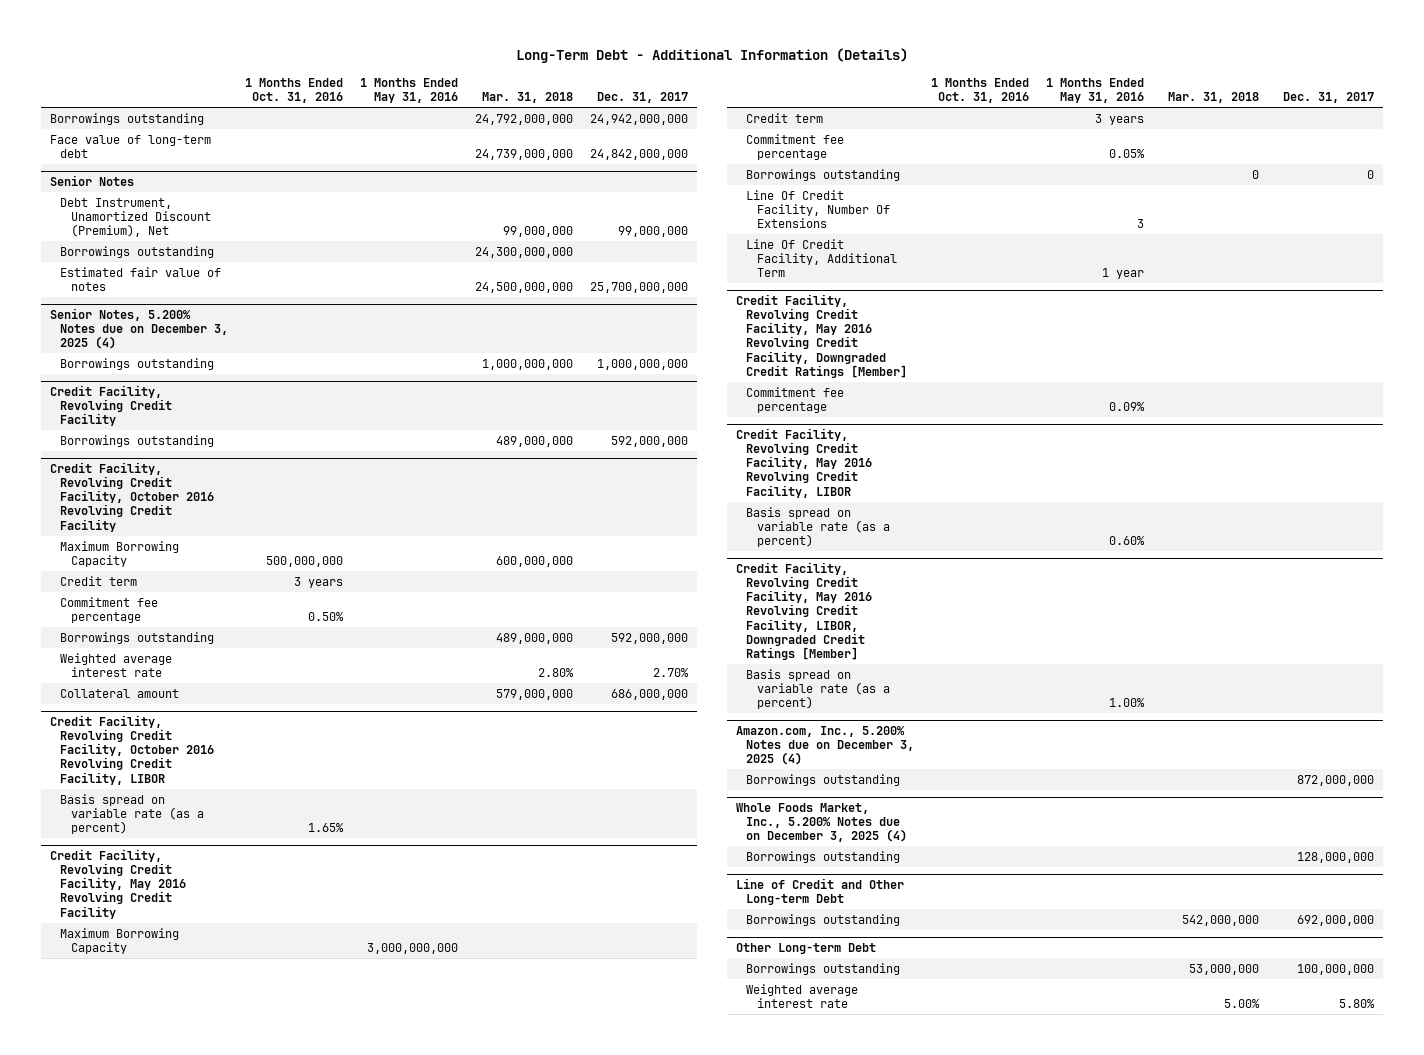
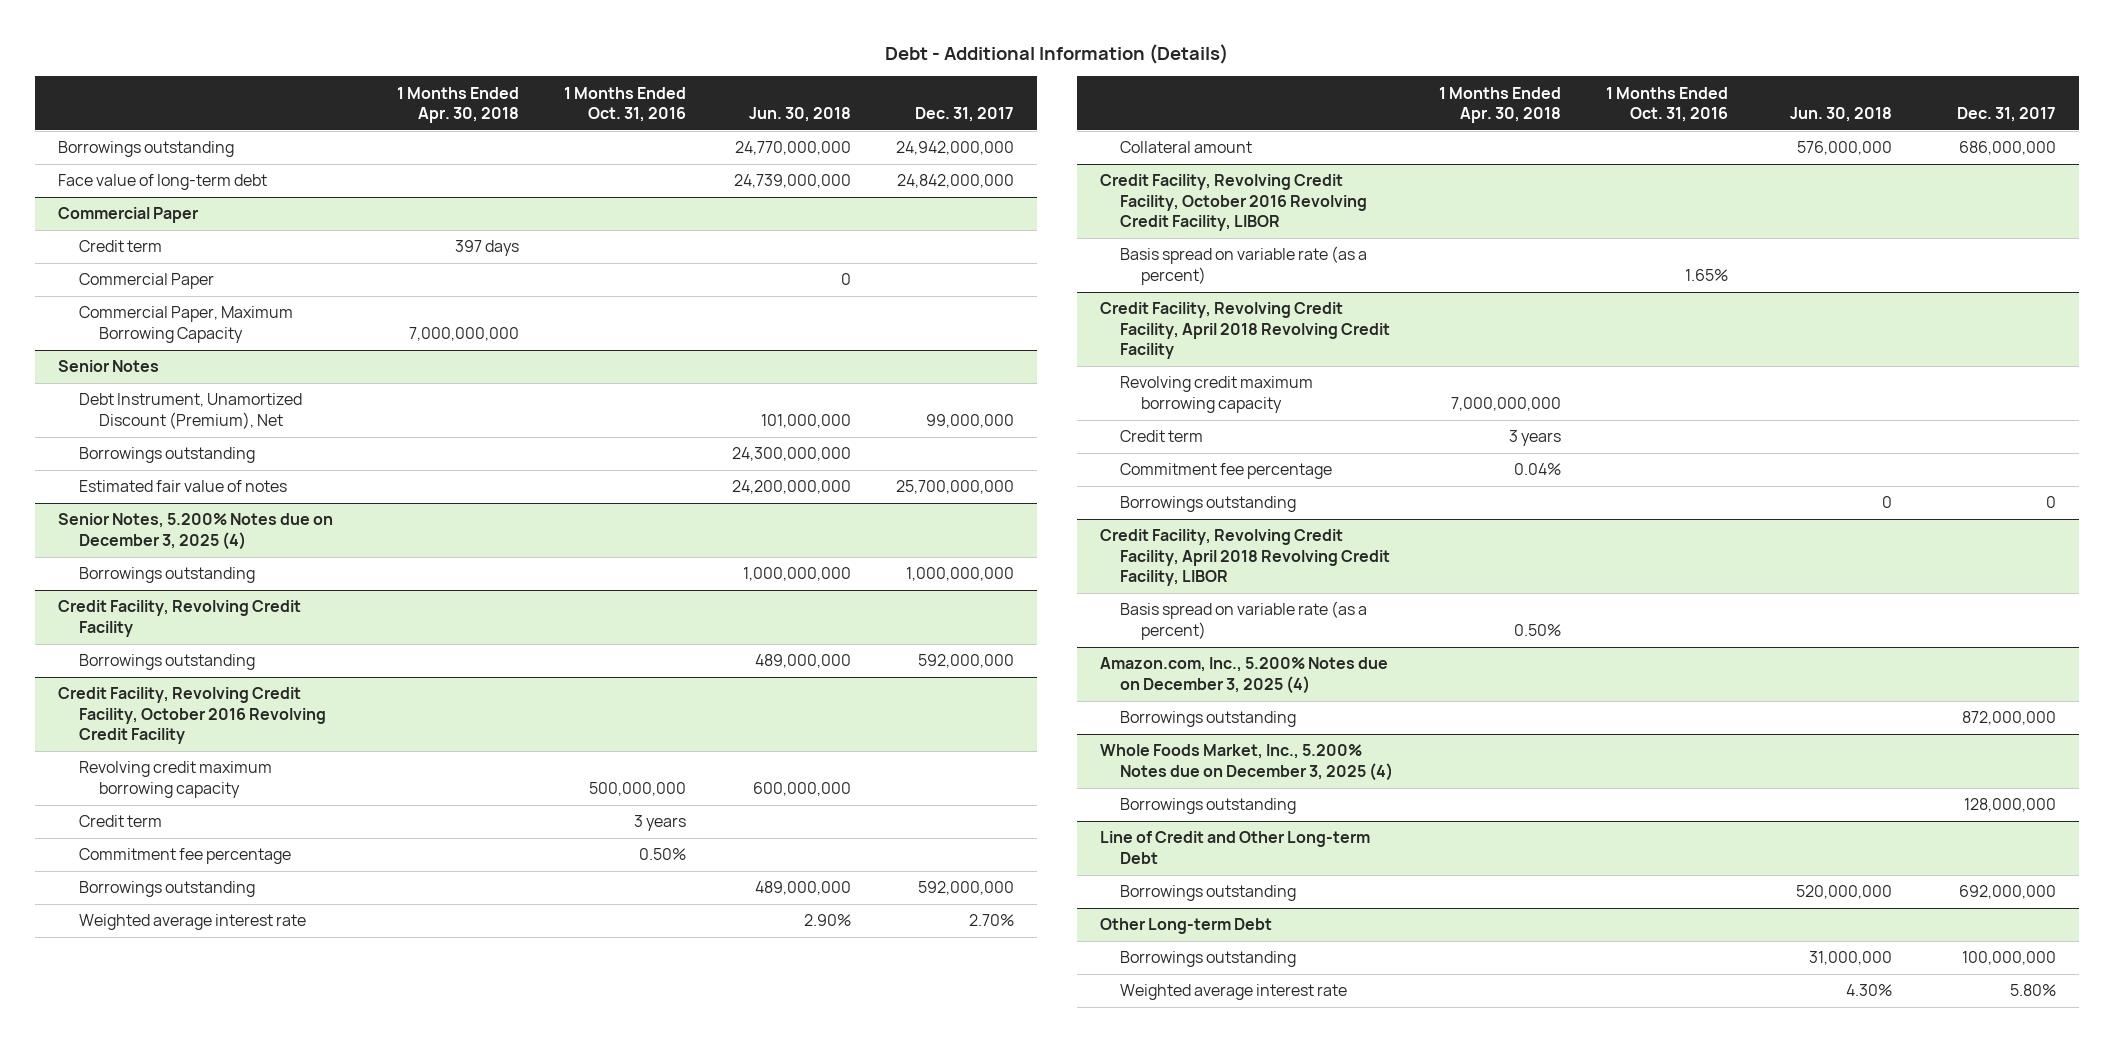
[515,48,908,64] Long-Term Debt - Additional Information (Details) -> [884,44,1228,65] Debt - Additional Information (Details)
[360,78,459,104] 1 Months Ended May 31, 2016 -> none
[482,92,574,104] Mar. 31, 2018 -> none
none -> [396,86,519,124] 1 Months Ended Apr. 30, 2018
none -> [748,107,851,123] Jun. 30, 2018
none -> [57,207,198,224] Commercial Paper
none -> [78,240,162,253] Credit term
none -> [78,273,214,290] Commercial Paper
none -> [78,306,293,343] Commercial Paper, Maximum Borrowing Capacity
[60,540,180,568] Maximum Borrowing Capacity -> [78,761,272,798] Revolving credit maximum borrowing capacity
[49,848,187,919] Credit Facility, Revolving Credit Facility, May 2016 Revolving Credit Facility -> none
[60,927,180,955] Maximum Borrowing Capacity -> none
[746,112,824,123] Credit term -> none
[746,133,845,161] Commitment fee percentage -> none
[746,168,901,181] Borrowings outstanding -> none
[746,189,890,229] Line Of Credit Facility, Number Of Extensions -> none
[746,238,897,278] Line Of Credit Facility, Additional Term -> none
[735,293,908,378] Credit Facility, Revolving Credit Facility, May 2016 Revolving Credit Facility, Downgraded Credit Ratings [Member] -> none
[746,386,845,414] Commitment fee percentage -> none
none -> [1099,302,1391,360] Credit Facility, Revolving Credit Facility, April 2018 Revolving Credit Facility
none -> [1120,376,1314,413] Revolving credit maximum borrowing capacity
none -> [1120,430,1204,443] Credit term
none -> [1120,463,1333,480] Commitment fee percentage
none -> [1120,496,1297,513] Borrowings outstanding
[735,427,873,498] Credit Facility, Revolving Credit Facility, May 2016 Revolving Credit Facility, LIBOR -> [1099,529,1391,587] Credit Facility, Revolving Credit Facility, April 2018 Revolving Credit Facility, LIBOR
[735,561,873,660] Credit Facility, Revolving Credit Facility, May 2016 Revolving Credit Facility, LIBOR, Downgraded Credit Ratings [Member] -> none
[746,668,890,710] Basis spread on variable rate (as a percent) -> none

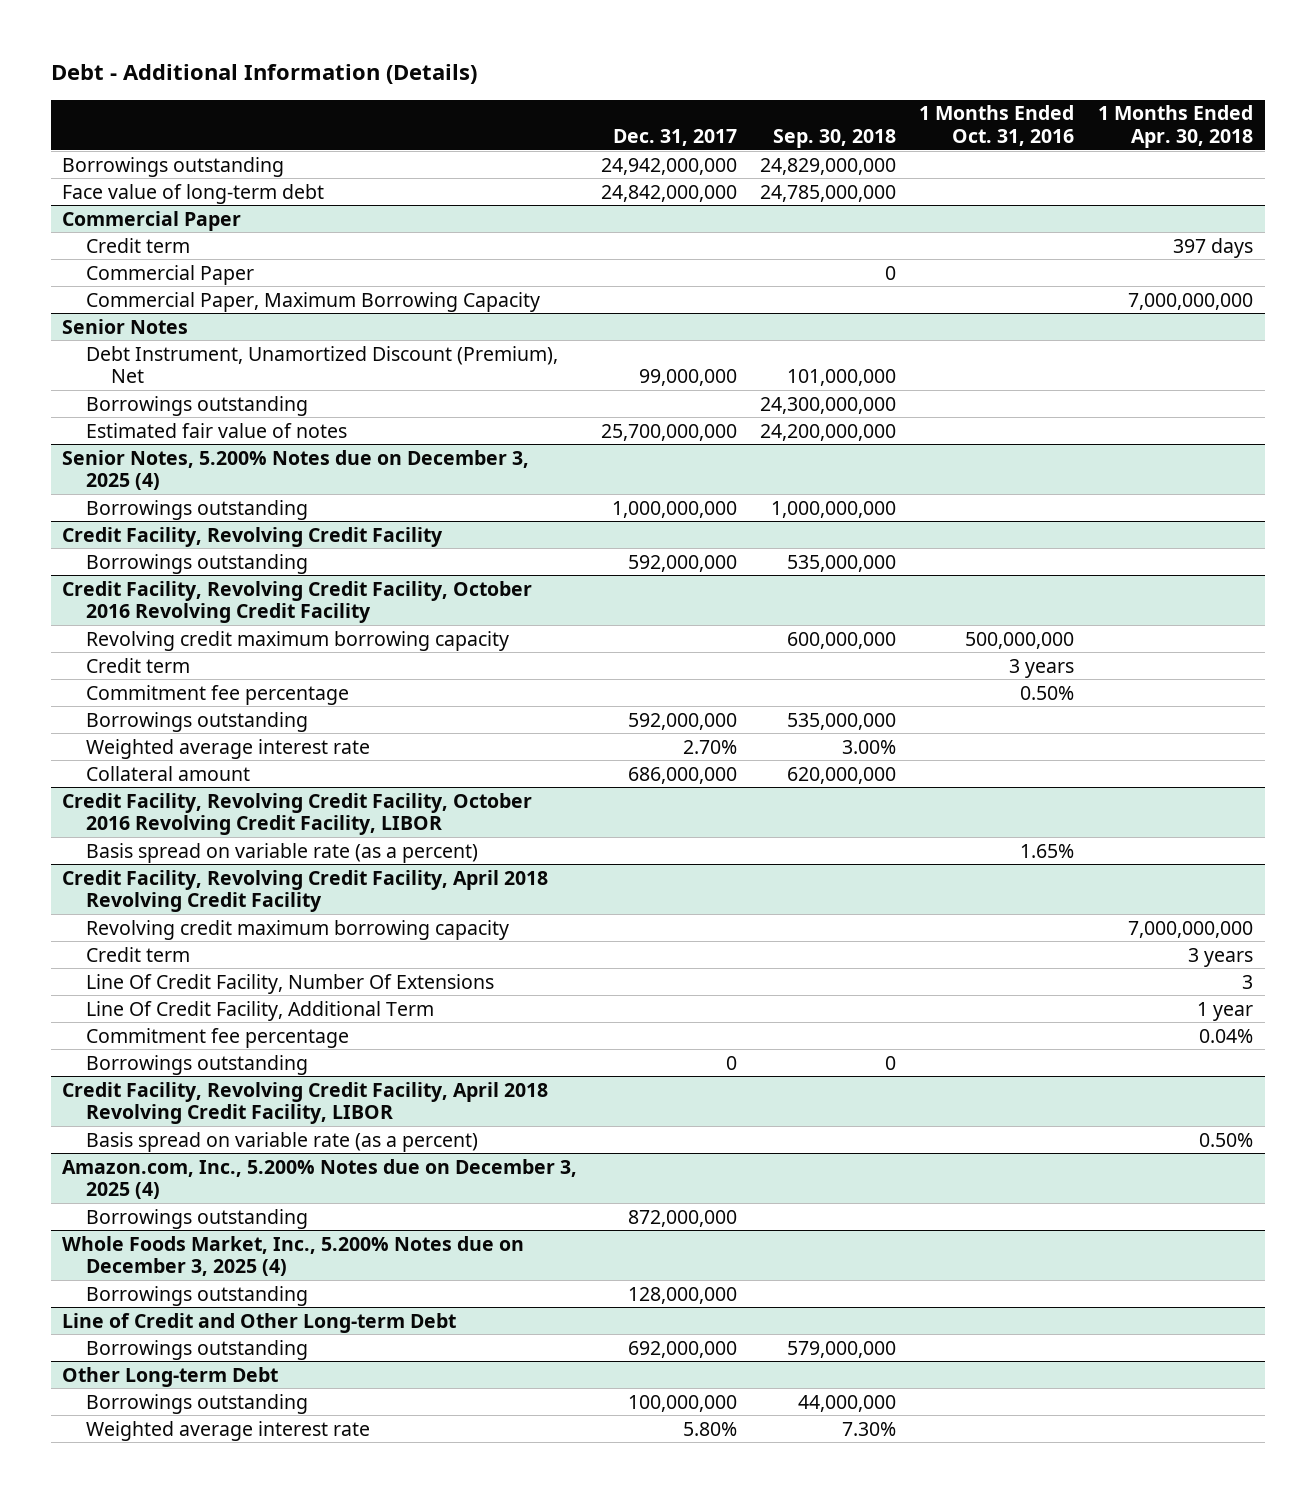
[748,107,851,123] Jun. 30, 2018 -> none
none -> [773,128,897,148] Sep. 30, 2018
none -> [86,973,495,994] Line Of Credit Facility, Number Of Extensions
none -> [86,1000,435,1021] Line Of Credit Facility, Additional Term

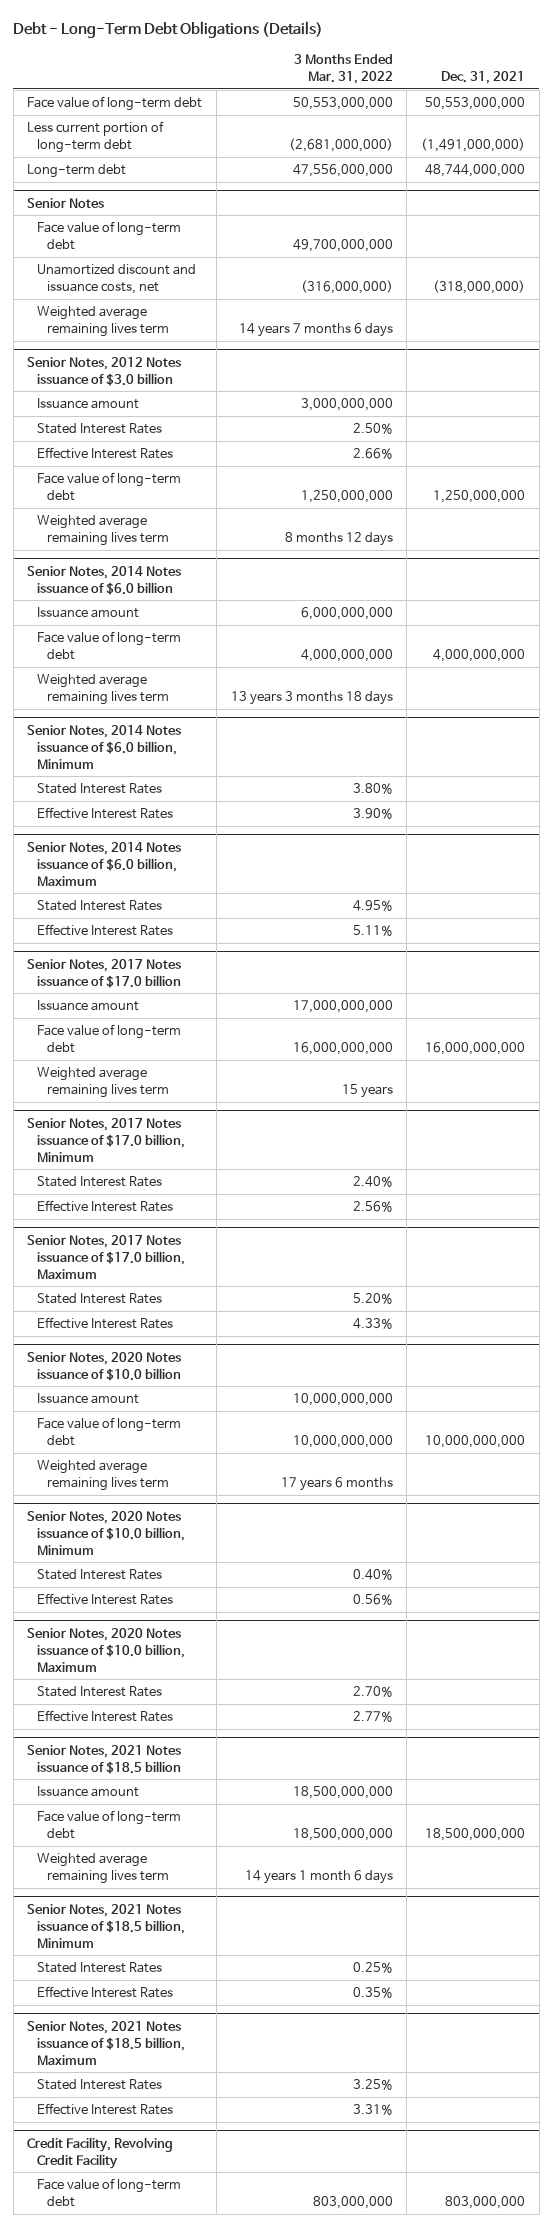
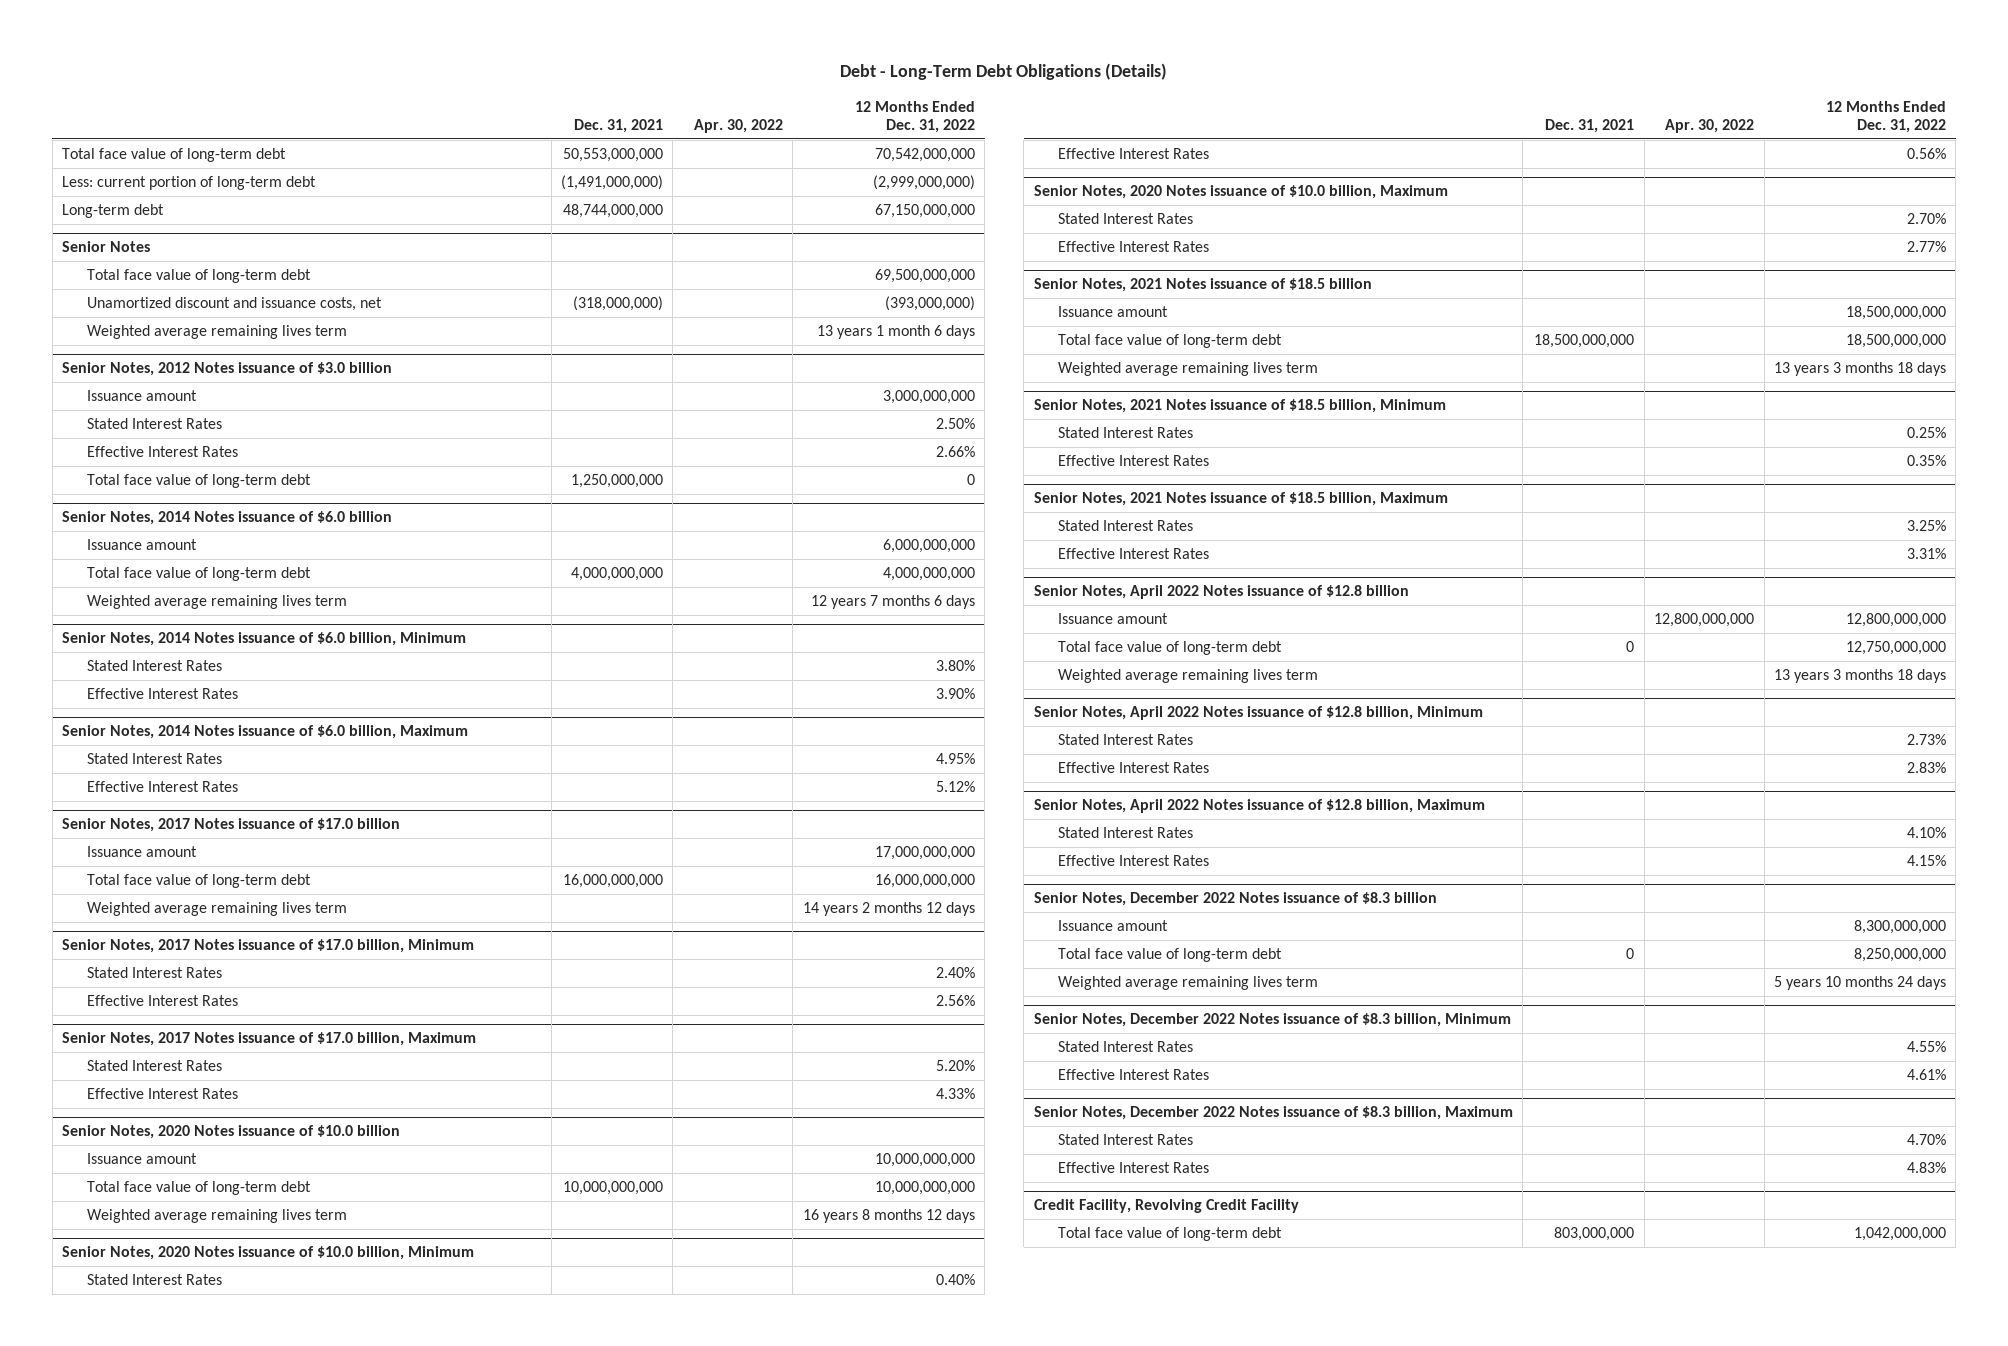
[293,54,393,85] 3 Months Ended Mar. 31, 2022 -> none
none -> [693,118,783,133] Apr. 30, 2022
none -> [854,100,975,133] 12 Months Ended Dec. 31, 2022
[27,96,203,112] Face value of long-term debt -> [62,148,287,163] Total face value of long-term debt
[27,121,165,154] Less current portion of long-term debt -> [62,176,317,191] Less: current portion of long-term debt
[37,221,182,251] Face value of long-term debt -> [86,269,311,284] Total face value of long-term debt
[37,515,170,547] Weighted average remaining lives term -> none
[37,472,182,502] Face value of long-term debt -> [86,474,311,489] Total face value of long-term debt
[37,631,182,661] Face value of long-term debt -> [86,567,311,582] Total face value of long-term debt
[37,1024,182,1054] Face value of long-term debt -> [86,874,311,889] Total face value of long-term debt
[37,1417,182,1447] Face value of long-term debt -> [86,1181,311,1196] Total face value of long-term debt
[37,1810,182,1840] Face value of long-term debt -> [1058,334,1283,349] Total face value of long-term debt
none -> [1033,585,1409,600] Senior Notes, April 2022 Notes issuance of $12.8 billion
none -> [1058,613,1169,625] Issuance amount
none -> [1058,641,1283,656] Total face value of long-term debt
none -> [1058,669,1319,684] Weighted average remaining lives term
none -> [1033,706,1483,721] Senior Notes, April 2022 Notes issuance of $12.8 billion, Minimum
none -> [1058,734,1194,746] Stated Interest Rates
none -> [1058,762,1210,774] Effective Interest Rates
none -> [1033,799,1485,814] Senior Notes, April 2022 Notes issuance of $12.8 billion, Maximum
none -> [1058,827,1194,839] Stated Interest Rates
none -> [1058,855,1210,867] Effective Interest Rates
none -> [1033,892,1437,907] Senior Notes, December 2022 Notes issuance of $8.3 billion
none -> [1058,920,1169,932] Issuance amount
none -> [1058,948,1283,963] Total face value of long-term debt
none -> [1058,976,1319,991] Weighted average remaining lives term
none -> [1033,1013,1511,1028] Senior Notes, December 2022 Notes issuance of $8.3 billion, Minimum
none -> [1058,1041,1194,1053] Stated Interest Rates
none -> [1058,1069,1210,1081] Effective Interest Rates
none -> [1033,1106,1513,1121] Senior Notes, December 2022 Notes issuance of $8.3 billion, Maximum
none -> [1058,1134,1194,1146] Stated Interest Rates
none -> [1058,1162,1210,1174] Effective Interest Rates
[37,2178,182,2208] Face value of long-term debt -> [1058,1227,1283,1242] Total face value of long-term debt

